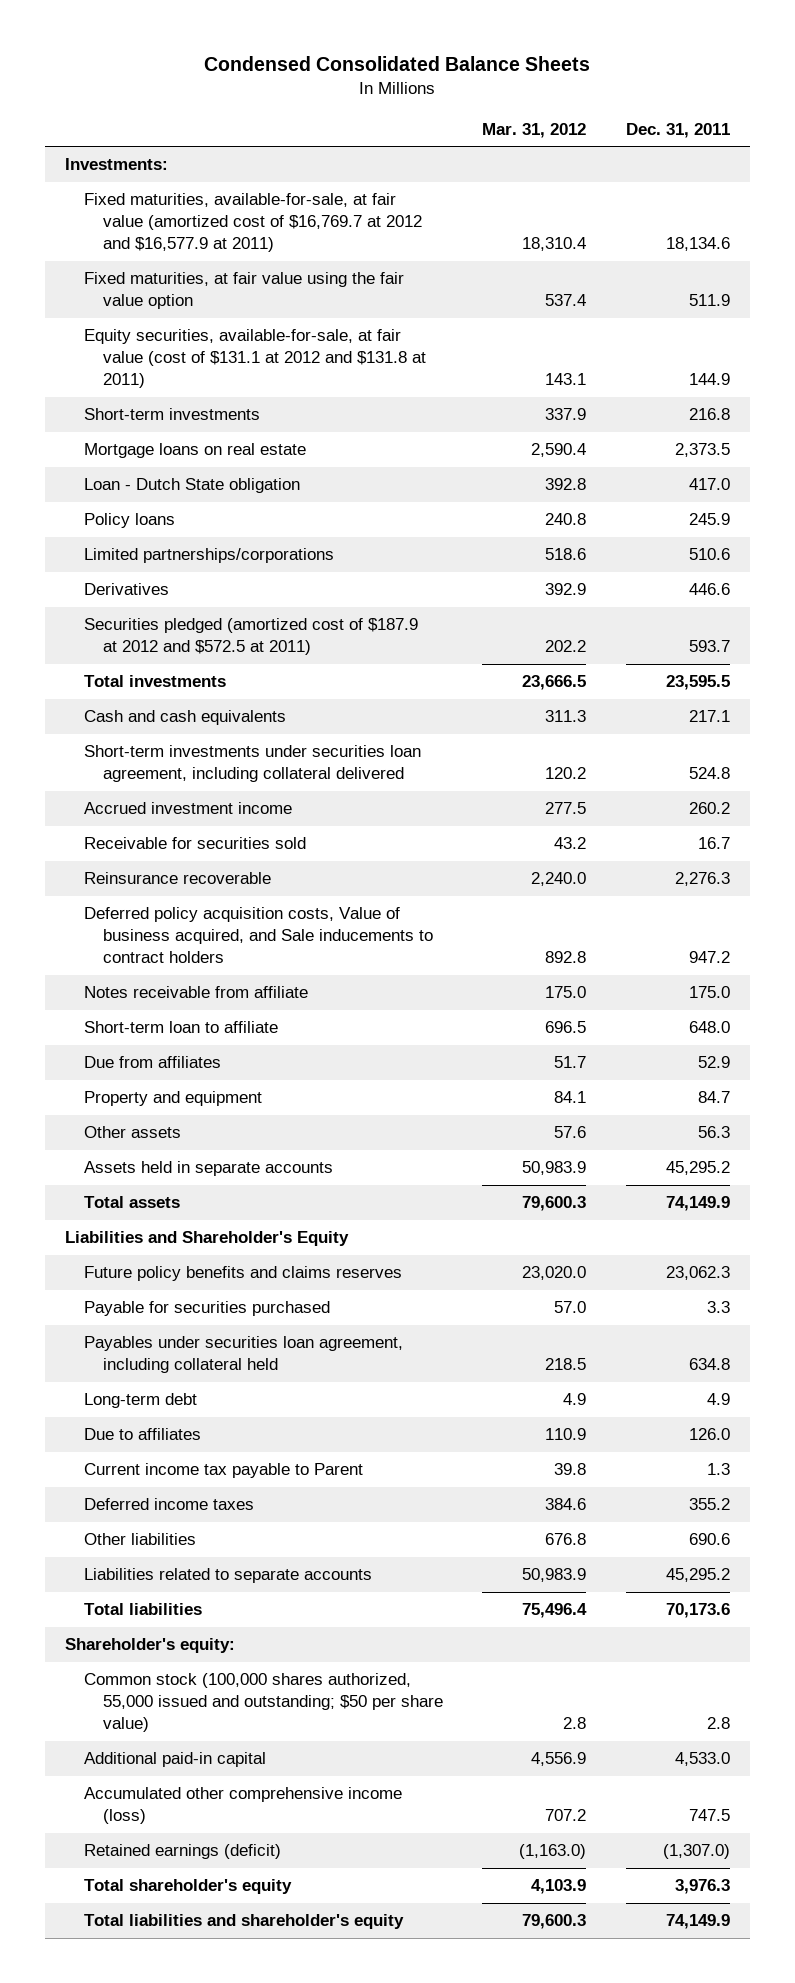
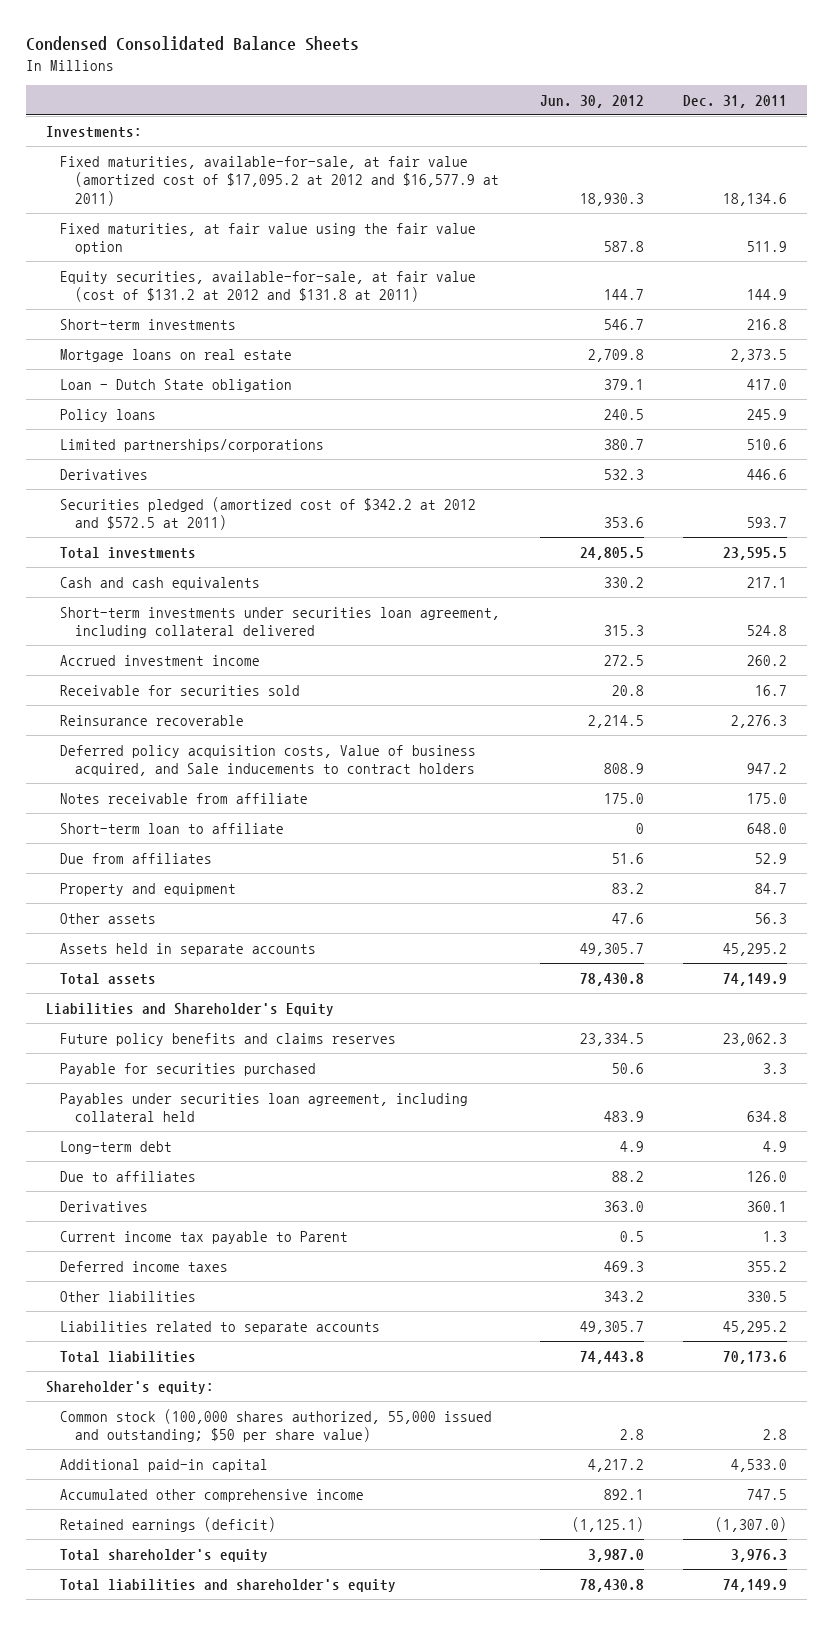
[482,122,587,138] Mar. 31, 2012 -> none
none -> [539,94,644,108] Jun. 30, 2012
[83,193,423,252] Fixed maturities, available-for-sale, at fair value (amortized cost of $16,769.7 at 2012 and $16,577.9 at 2011) -> [60,155,500,206] Fixed maturities, available-for-sale, at fair value (amortized cost of $17,095.2 at 2012 and $16,577.9 at 2011)
[83,329,427,388] Equity securities, available-for-sale, at fair value (cost of $131.1 at 2012 and $131.8 at 2011) -> [60,270,477,303] Equity securities, available-for-sale, at fair value (cost of $131.2 at 2012 and $131.8 at 2011)
[83,618,418,656] Securities pledged (amortized cost of $187.9 at 2012 and $572.5 at 2011) -> [60,496,477,531] Securities pledged (amortized cost of $342.2 at 2012 and $572.5 at 2011)
none -> [60,1200,149,1212] Derivatives
[688,1533,730,1546] 690.6 -> [746,1290,787,1302] 330.5
[83,1787,402,1825] Accumulated other comprehensive income (loss) -> [60,1488,365,1502] Accumulated other comprehensive income

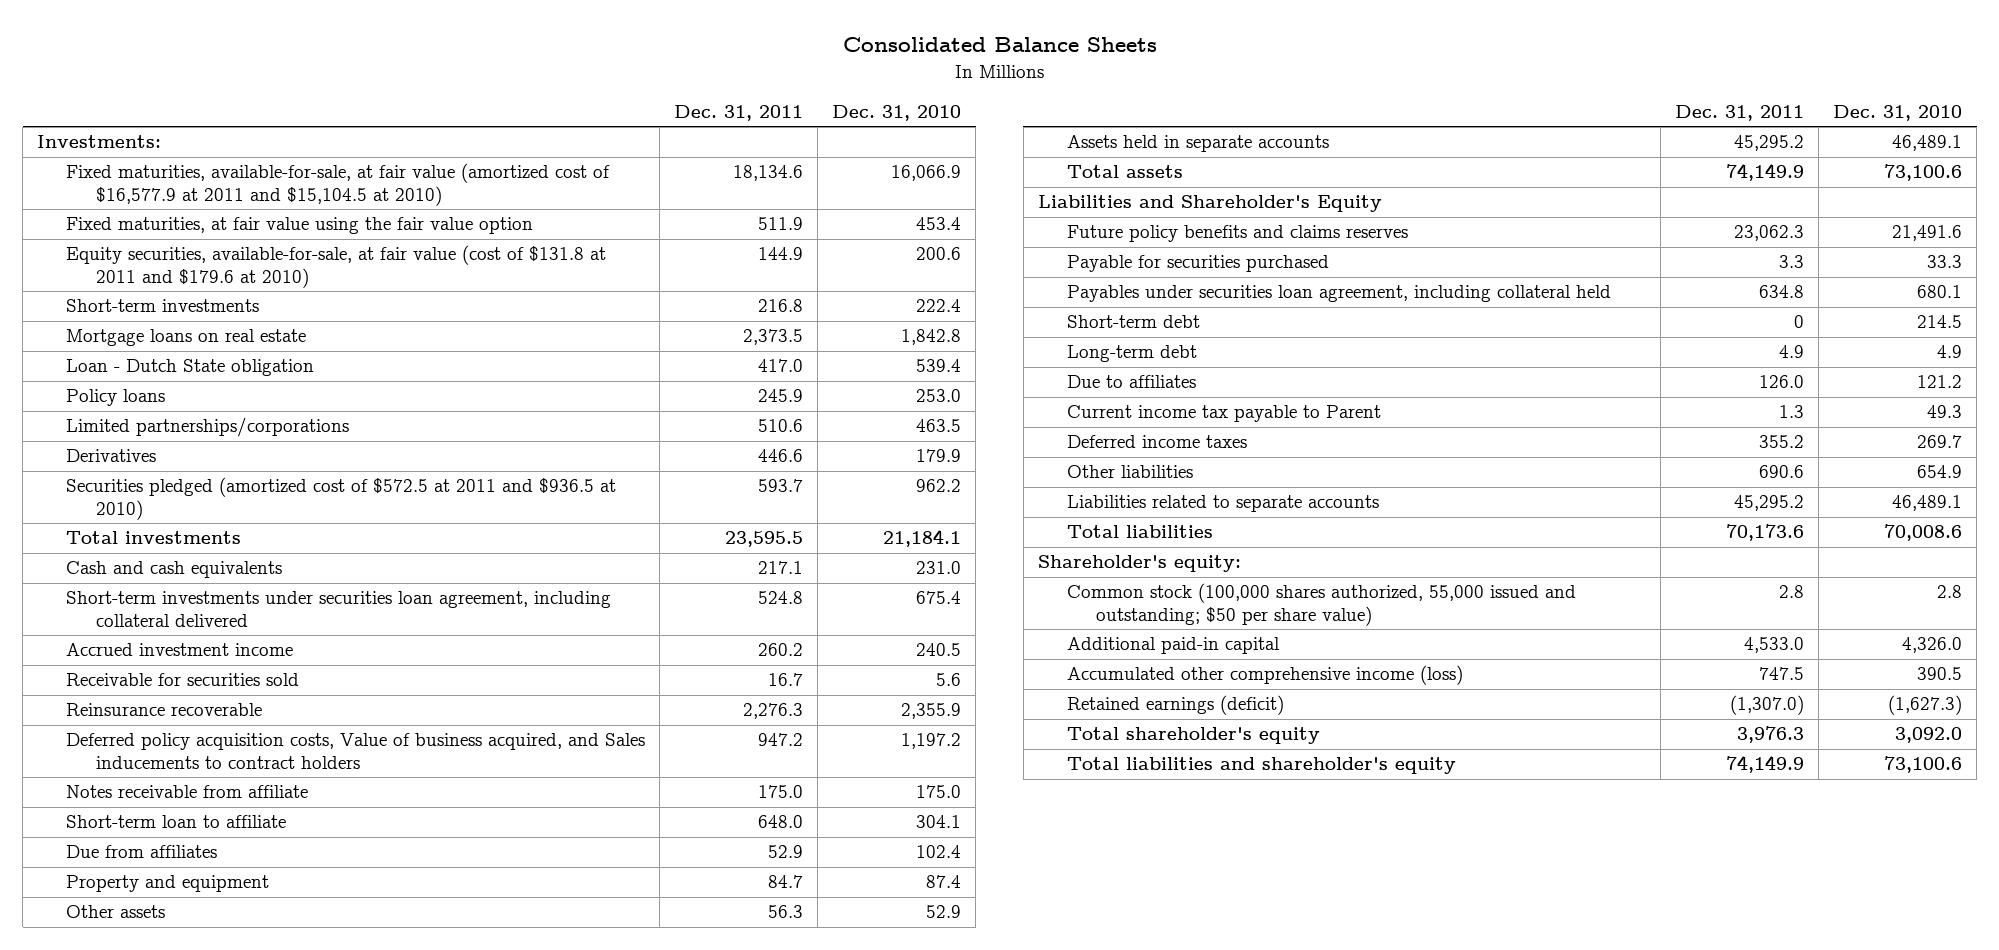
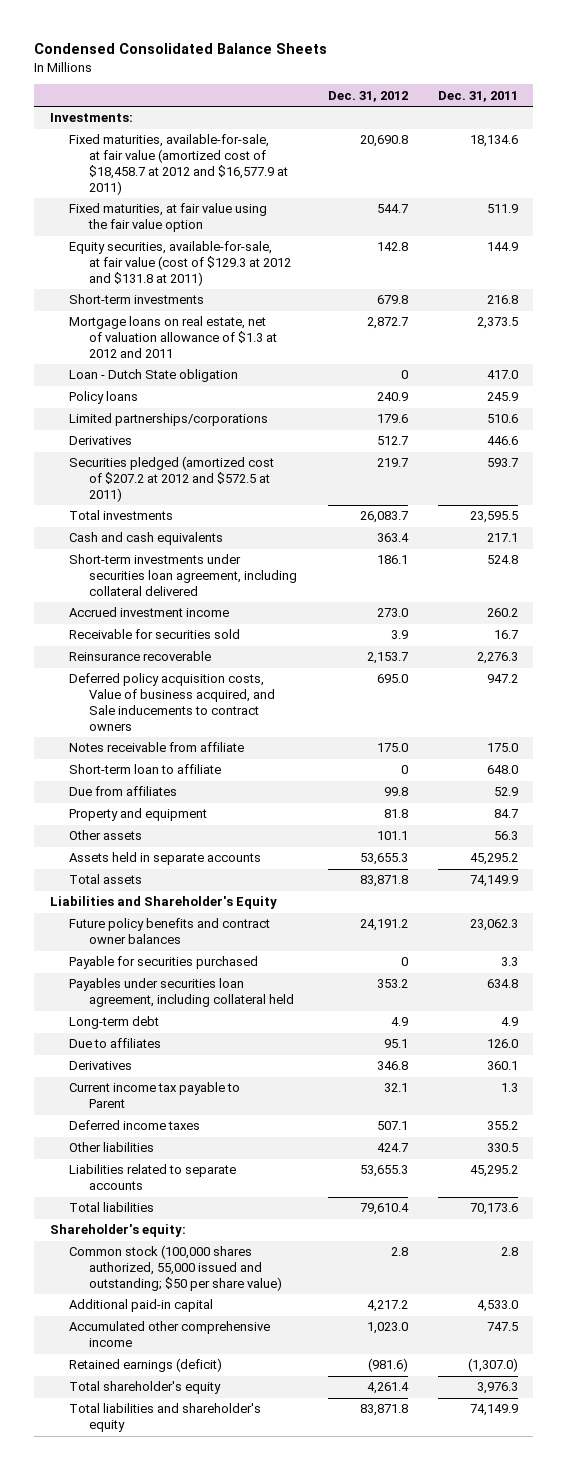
[842,37,1157,53] Consolidated Balance Sheets -> [34,43,328,55] Condensed Consolidated Balance Sheets
[832,105,962,122] Dec. 31, 2010 -> none
none -> [327,90,408,102] Dec. 31, 2012
[66,163,611,207] Fixed maturities, available-for-sale, at fair value (amortized cost of $16,577.9 at 2011 and $15,104.5 at 2010) -> [69,134,289,195] Fixed maturities, available-for-sale, at fair value (amortized cost of $18,458.7 at 2012 and $16,577.9 at 2011)
[66,245,607,289] Equity securities, available-for-sale, at fair value (cost of $131.8 at 2011 and $179.6 at 2010) -> [69,241,292,287] Equity securities, available-for-sale, at fair value (cost of $129.3 at 2012 and $131.8 at 2011)
[66,329,307,347] Mortgage loans on real estate -> [69,316,278,359] Mortgage loans on real estate, net of valuation allowance of $1.3 at 2012 and 2011
[66,477,617,521] Securities pledged (amortized cost of $572.5 at 2011 and $936.5 at 2010) -> [69,456,275,503] Securities pledged (amortized cost of $207.2 at 2012 and $572.5 at 2011)
[66,733,646,770] Deferred policy acquisition costs, Value of business acquired, and Sales inducements to contract holders -> [69,673,276,731] Deferred policy acquisition costs, Value of business acquired, and Sale inducements to contract owners
[1067,225,1409,243] Future policy benefits and claims reserves -> [69,918,271,945] Future policy benefits and contract owner balances
[1067,315,1201,329] Short-term debt -> none
none -> [69,1061,133,1071] Derivatives
[1759,465,1805,479] 690.6 -> [487,1143,519,1153] 330.5
[1067,665,1464,686] Accumulated other comprehensive income (loss) -> [69,1321,271,1348] Accumulated other comprehensive income

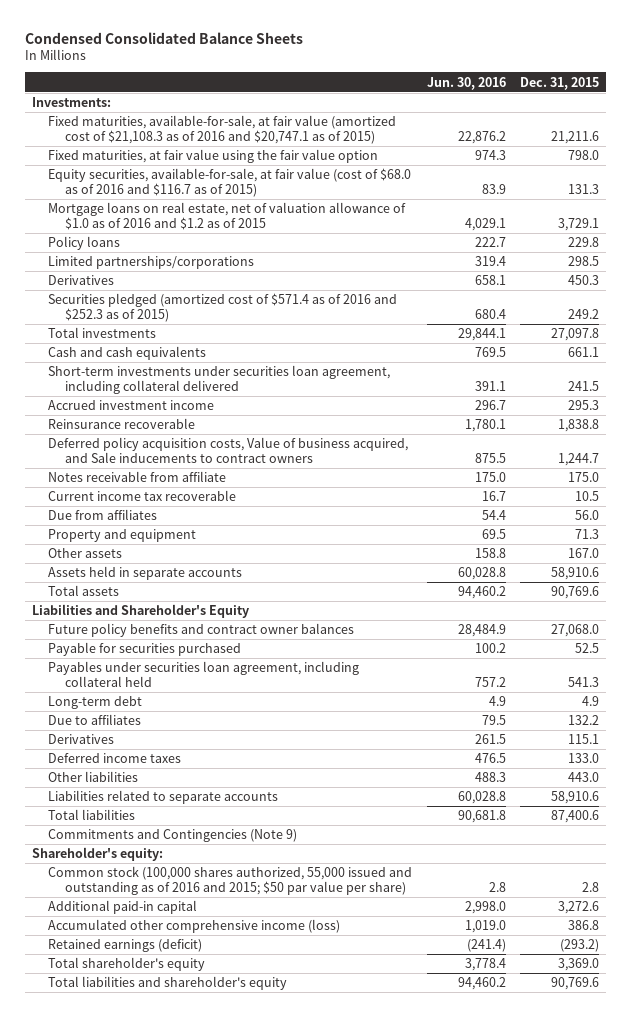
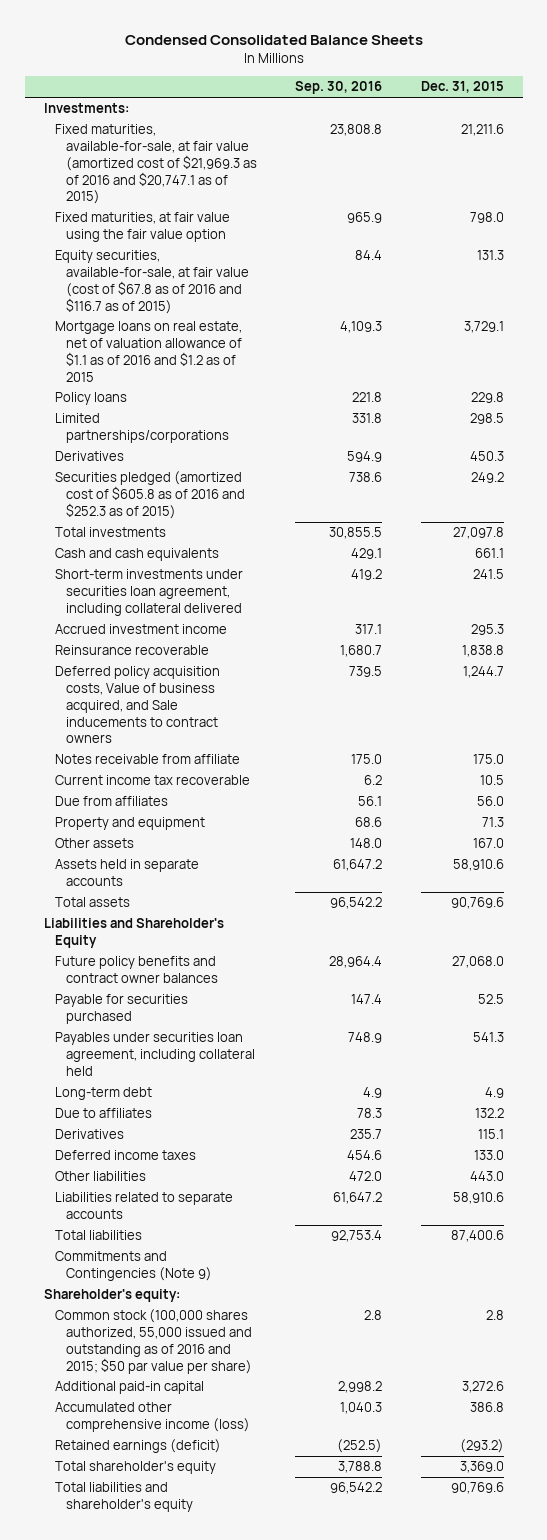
[426,76,506,90] Jun. 30, 2016 -> none
none -> [295,81,383,95] Sep. 30, 2016
[48,115,397,144] Fixed maturities, available-for-sale, at fair value (amortized cost of $21,108.3 as of 2016 and $20,747.1 as of 2015) -> [54,124,257,205] Fixed maturities, available-for-sale, at fair value (amortized cost of $21,969.3 as of 2016 and $20,747.1 as of 2015)
[48,168,412,197] Equity securities, available-for-sale, at fair value (cost of $68.0 as of 2016 and $116.7 as of 2015) -> [54,250,249,314] Equity securities, available-for-sale, at fair value (cost of $67.8 as of 2016 and $116.7 as of 2015)
[48,202,407,230] Mortgage loans on real estate, net of valuation allowance of $1.0 as of 2016 and $1.2 as of 2015 -> [54,321,242,382] Mortgage loans on real estate, net of valuation allowance of $1.1 as of 2016 and $1.2 as of 2015
[48,293,398,322] Securities pledged (amortized cost of $571.4 as of 2016 and $252.3 as of 2015) -> [54,471,245,519] Securities pledged (amortized cost of $605.8 as of 2016 and $252.3 as of 2015)

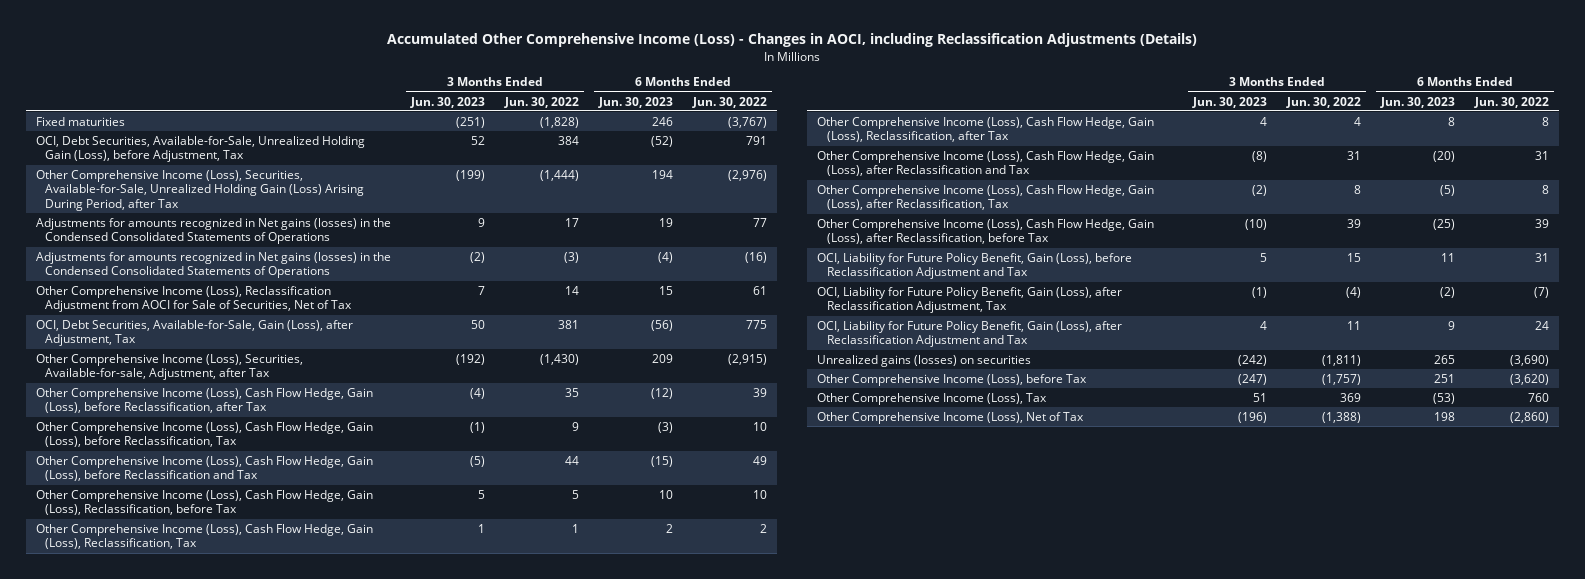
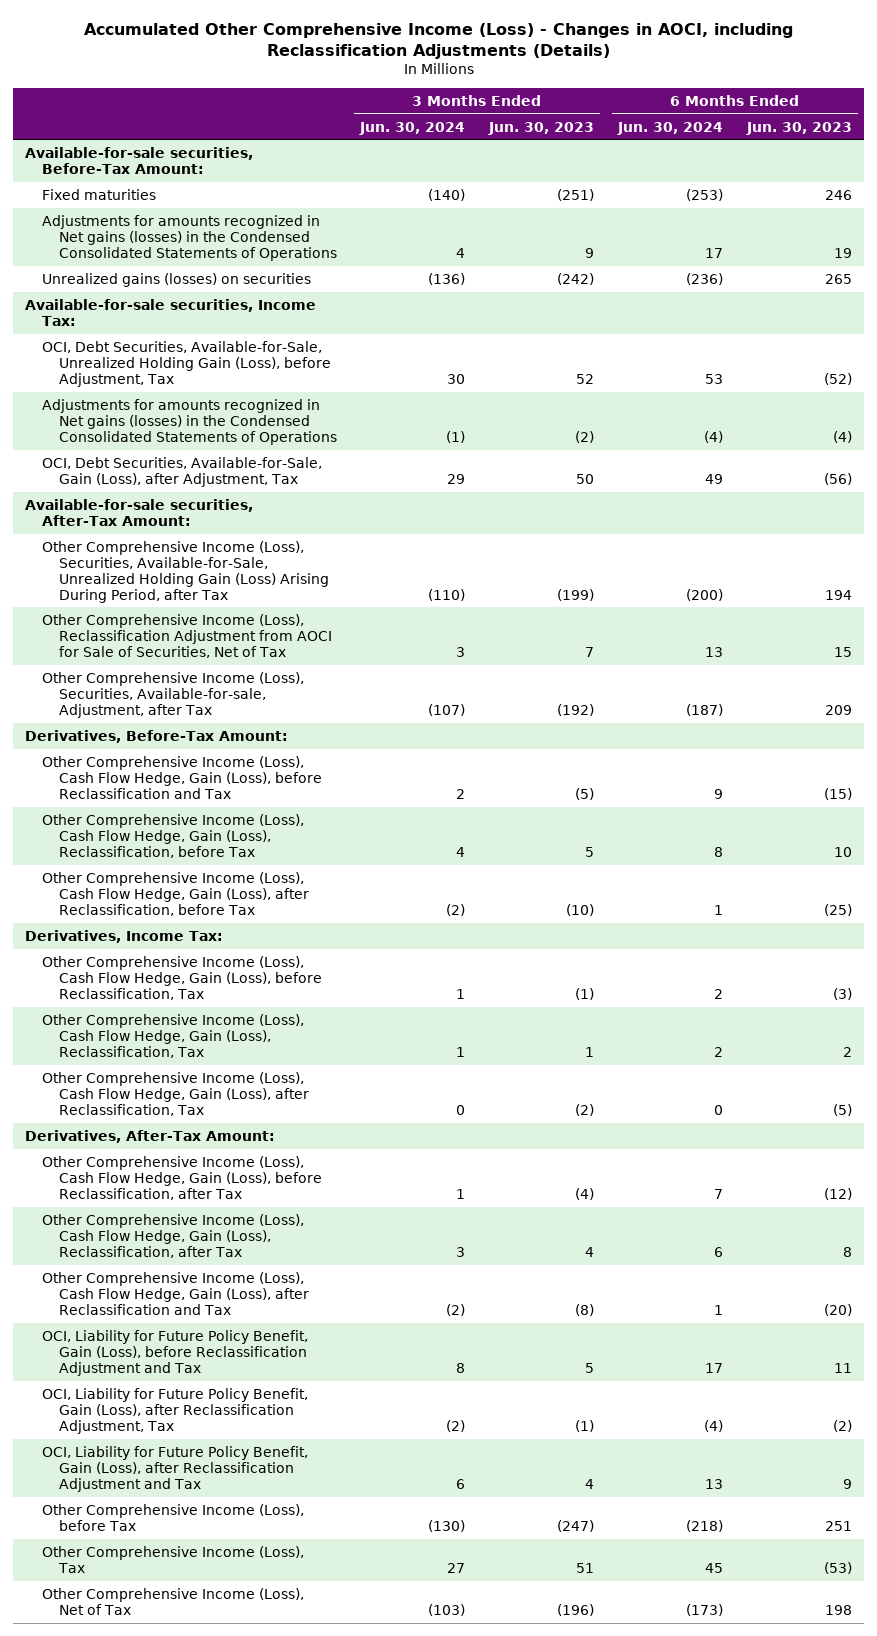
[504,96,580,108] Jun. 30, 2022 -> none
[692,96,768,108] Jun. 30, 2022 -> none
none -> [359,121,466,135] Jun. 30, 2024
none -> [617,121,724,135] Jun. 30, 2024
none -> [25,146,254,174] Available-for-sale securities, Before-Tax Amount:
[817,354,1032,367] Unrealized gains (losses) on securities -> [41,272,311,287] Unrealized gains (losses) on securities
none -> [25,298,317,326] Available-for-sale securities, Income Tax:
[35,135,365,163] OCI, Debt Securities, Available-for-Sale, Unrealized Holding Gain (Loss), before Adjustment, Tax -> [41,340,331,387] OCI, Debt Securities, Available-for-Sale, Unrealized Holding Gain (Loss), before Adjustment, Tax
none -> [25,498,254,526] Available-for-sale securities, After-Tax Amount:
[35,169,365,212] Other Comprehensive Income (Loss), Securities, Available-for-Sale, Unrealized Holding Gain (Loss) Arising During Period, after Tax -> [41,540,329,603] Other Comprehensive Income (Loss), Securities, Available-for-Sale, Unrealized Holding Gain (Loss) Arising During Period, after Tax
[35,285,353,313] Other Comprehensive Income (Loss), Reclassification Adjustment from AOCI for Sale of Securities, Net of Tax -> [41,613,332,658] Other Comprehensive Income (Loss), Reclassification Adjustment from AOCI for Sale of Securities, Net of Tax
none -> [25,729,289,743] Derivatives, Before-Tax Amount:
[817,218,1155,245] Other Comprehensive Income (Loss), Cash Flow Hedge, Gain (Loss), after Reclassification, before Tax -> [41,871,309,916] Other Comprehensive Income (Loss), Cash Flow Hedge, Gain (Loss), after Reclassification, before Tax
none -> [25,929,224,943] Derivatives, Income Tax:
[35,421,373,448] Other Comprehensive Income (Loss), Cash Flow Hedge, Gain (Loss), before Reclassification, Tax -> [41,955,322,1000] Other Comprehensive Income (Loss), Cash Flow Hedge, Gain (Loss), before Reclassification, Tax
[817,184,1155,211] Other Comprehensive Income (Loss), Cash Flow Hedge, Gain (Loss), after Reclassification, Tax -> [41,1071,309,1116] Other Comprehensive Income (Loss), Cash Flow Hedge, Gain (Loss), after Reclassification, Tax
none -> [25,1129,276,1143] Derivatives, After-Tax Amount:
[35,387,373,414] Other Comprehensive Income (Loss), Cash Flow Hedge, Gain (Loss), before Reclassification, after Tax -> [41,1155,322,1200] Other Comprehensive Income (Loss), Cash Flow Hedge, Gain (Loss), before Reclassification, after Tax

